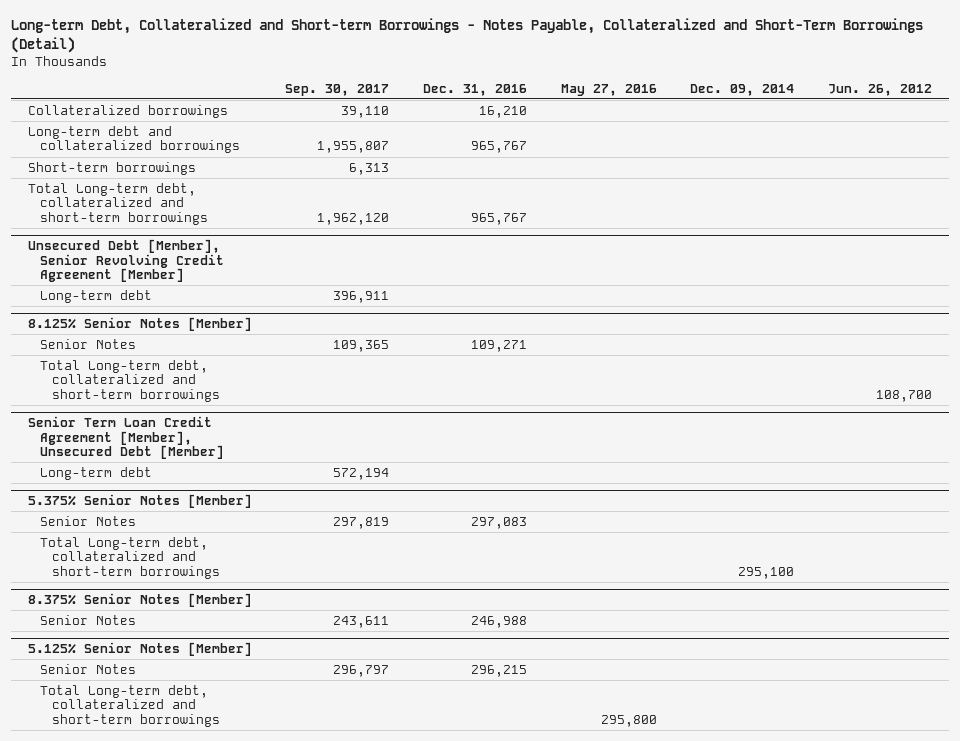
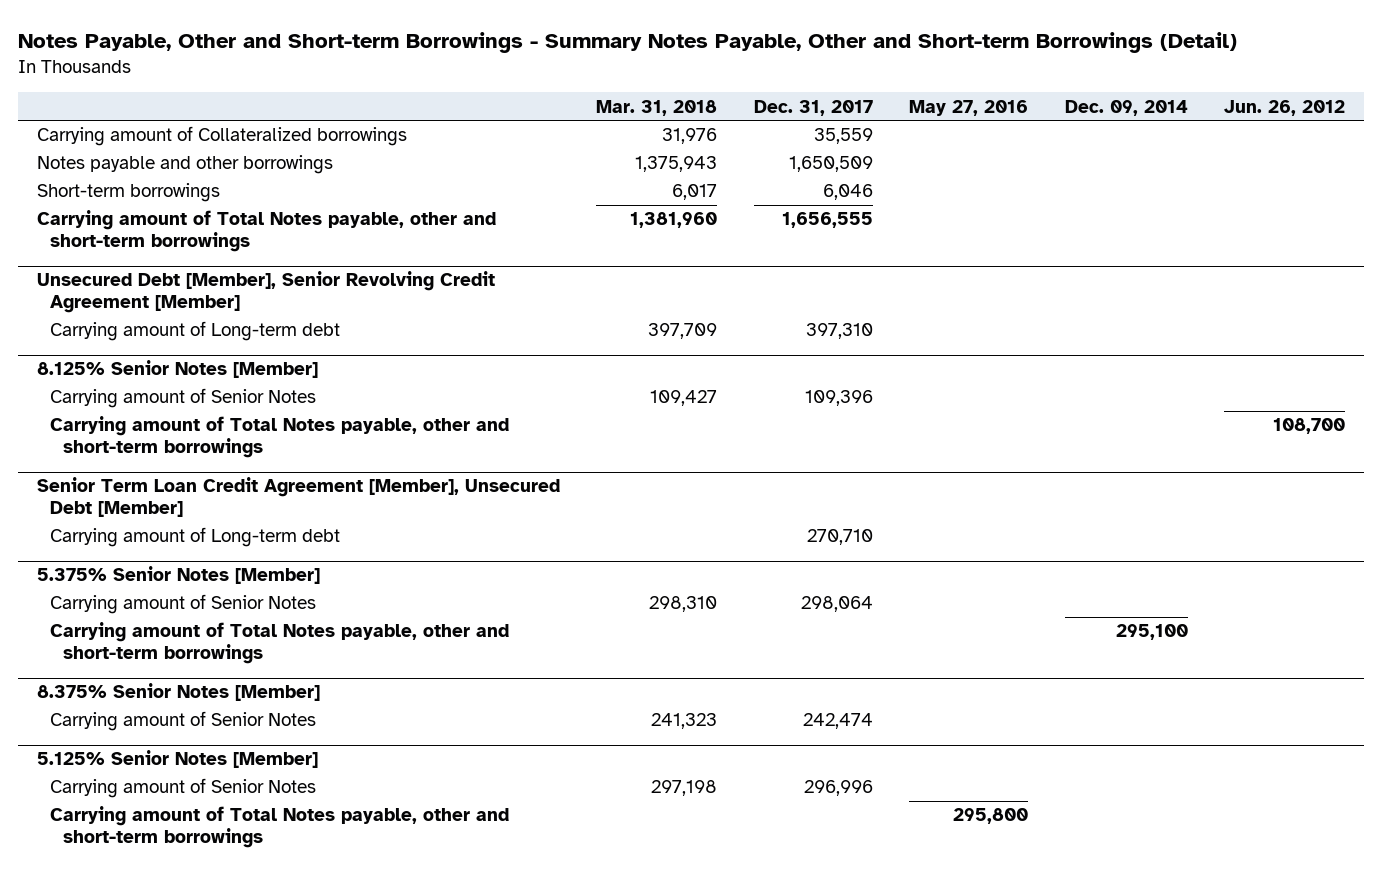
[10,17,923,53] Long-term Debt, Collateralized and Short-term Borrowings - Notes Payable, Collateralized and Short-Term Borrowings (Detail) -> [18,31,1238,53] Notes Payable, Other and Short-term Borrowings - Summary Notes Payable, Other and Short-term Borrowings (Detail)
[285,83,390,96] Sep. 30, 2017 -> none
[423,83,528,96] Dec. 31, 2016 -> none
none -> [596,99,718,116] Mar. 31, 2018
none -> [753,99,873,116] Dec. 31, 2017
[27,104,228,118] Collateralized borrowings -> [36,126,407,147] Carrying amount of Collateralized borrowings
[27,125,240,154] Long-term debt and collateralized borrowings -> [36,155,333,175] Notes payable and other borrowings
[27,182,208,225] Total Long-term debt, collateralized and short-term borrowings -> [36,210,496,253] Carrying amount of Total Notes payable, other and short-term borrowings
[39,289,152,303] Long-term debt -> [49,321,340,342] Carrying amount of Long-term debt
[39,338,136,349] Senior Notes -> [49,388,316,409] Carrying amount of Senior Notes
[39,359,221,402] Total Long-term debt, collateralized and short-term borrowings -> [49,416,509,459] Carrying amount of Total Notes payable, other and short-term borrowings
[39,466,152,480] Long-term debt -> [49,527,340,548] Carrying amount of Long-term debt
[39,515,136,526] Senior Notes -> [49,594,316,615] Carrying amount of Senior Notes
[39,536,221,579] Total Long-term debt, collateralized and short-term borrowings -> [49,622,509,665] Carrying amount of Total Notes payable, other and short-term borrowings
[39,614,136,625] Senior Notes -> [49,711,316,732] Carrying amount of Senior Notes
[39,663,136,674] Senior Notes -> [49,778,316,799] Carrying amount of Senior Notes
[39,684,221,727] Total Long-term debt, collateralized and short-term borrowings -> [49,806,509,849] Carrying amount of Total Notes payable, other and short-term borrowings

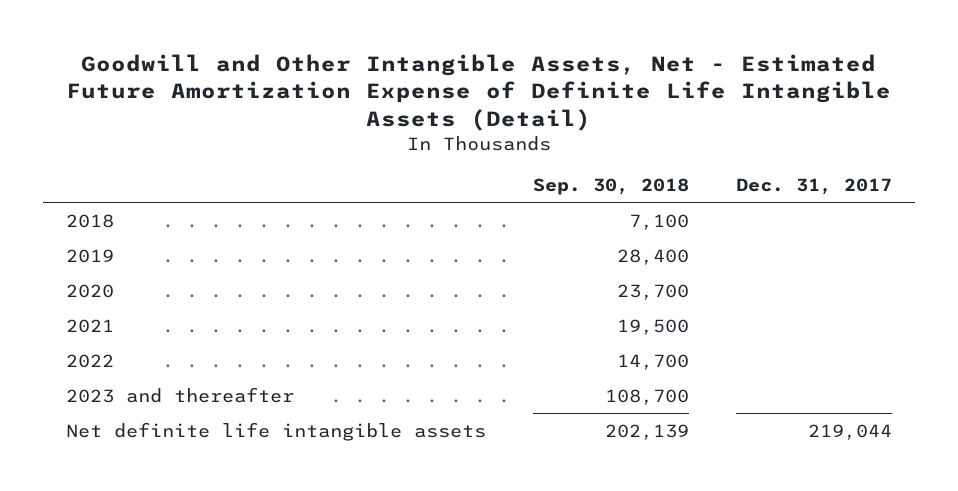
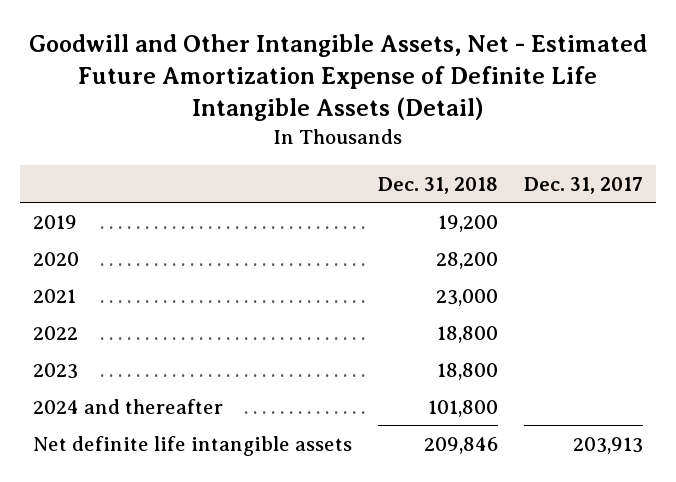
[533,177,690,195] Sep. 30, 2018 -> none
none -> [377,176,498,194] Dec. 31, 2018
[66,213,115,228] 2018 -> none
none -> [32,362,78,379] 2023
[66,386,295,403] 2023 and thereafter -> [32,398,223,414] 2024 and thereafter
[808,423,893,440] 219,044 -> [573,436,644,454] 203,913

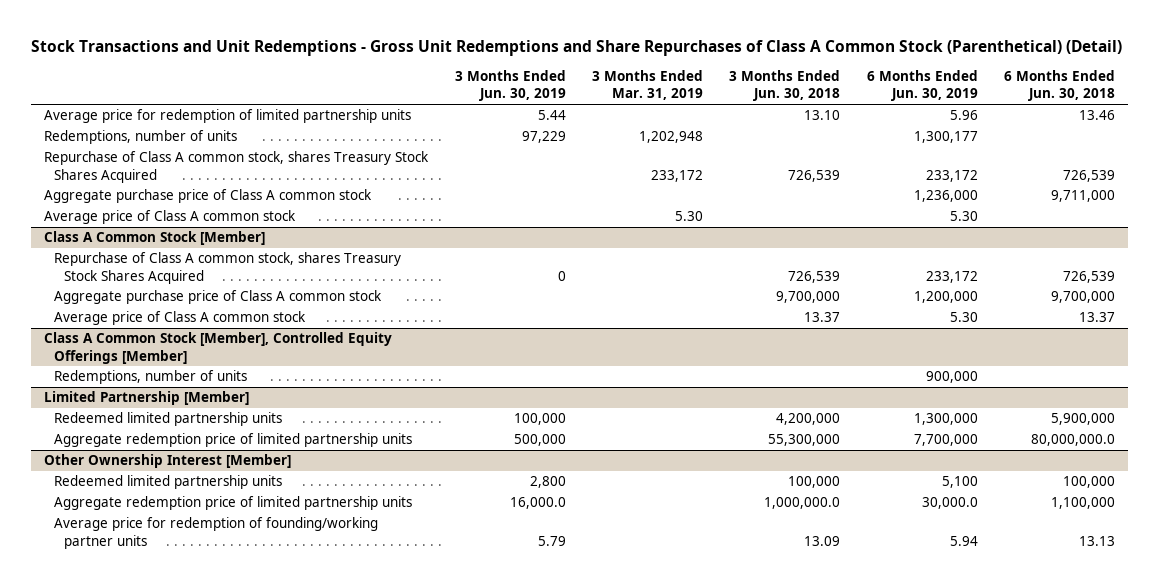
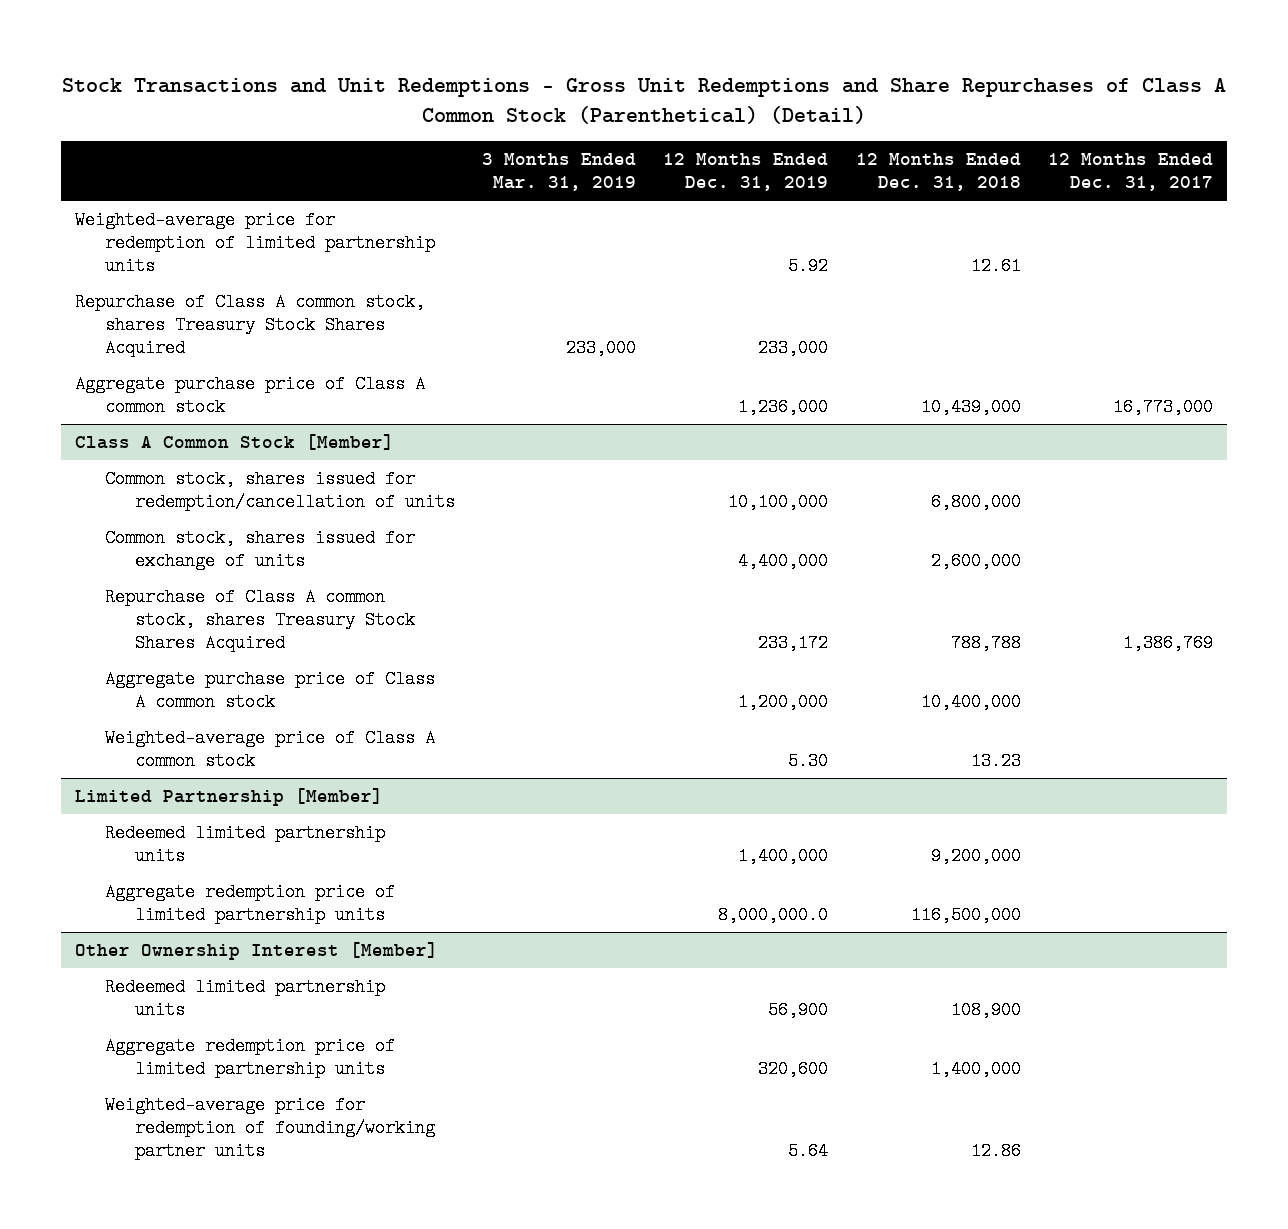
[454,70,566,102] 3 Months Ended Jun. 30, 2019 -> none
[729,70,841,102] 3 Months Ended Jun. 30, 2018 -> none
[866,70,978,102] 6 Months Ended Jun. 30, 2019 -> none
[1004,70,1116,102] 6 Months Ended Jun. 30, 2018 -> none
none -> [663,152,829,192] 12 Months Ended Dec. 31, 2019
none -> [855,152,1021,192] 12 Months Ended Dec. 31, 2018
none -> [1047,152,1213,192] 12 Months Ended Dec. 31, 2017
[44,130,238,145] Redemptions, number of units -> none
[44,109,412,124] Average price for redemption of limited partnership units -> [75,210,435,276] Weighted-average price for redemption of limited partnership units
[651,169,704,182] 233,172 -> [566,339,637,358] 233,000
[44,210,297,225] Average price of Class A common stock -> none
none -> [104,469,455,512] Common stock, shares issued for redemption/cancellation of units
none -> [104,528,415,571] Common stock, shares issued for exchange of units
[44,332,393,364] Class A Common Stock [Member], Controlled Equity Offerings [Member] -> none
[54,370,248,385] Redemptions, number of units -> none
[54,311,307,326] Average price of Class A common stock -> [104,728,435,771] Weighted-average price of Class A common stock
[54,517,379,549] Average price for redemption of founding/working partner units -> [104,1095,435,1161] Weighted-average price for redemption of founding/working partner units

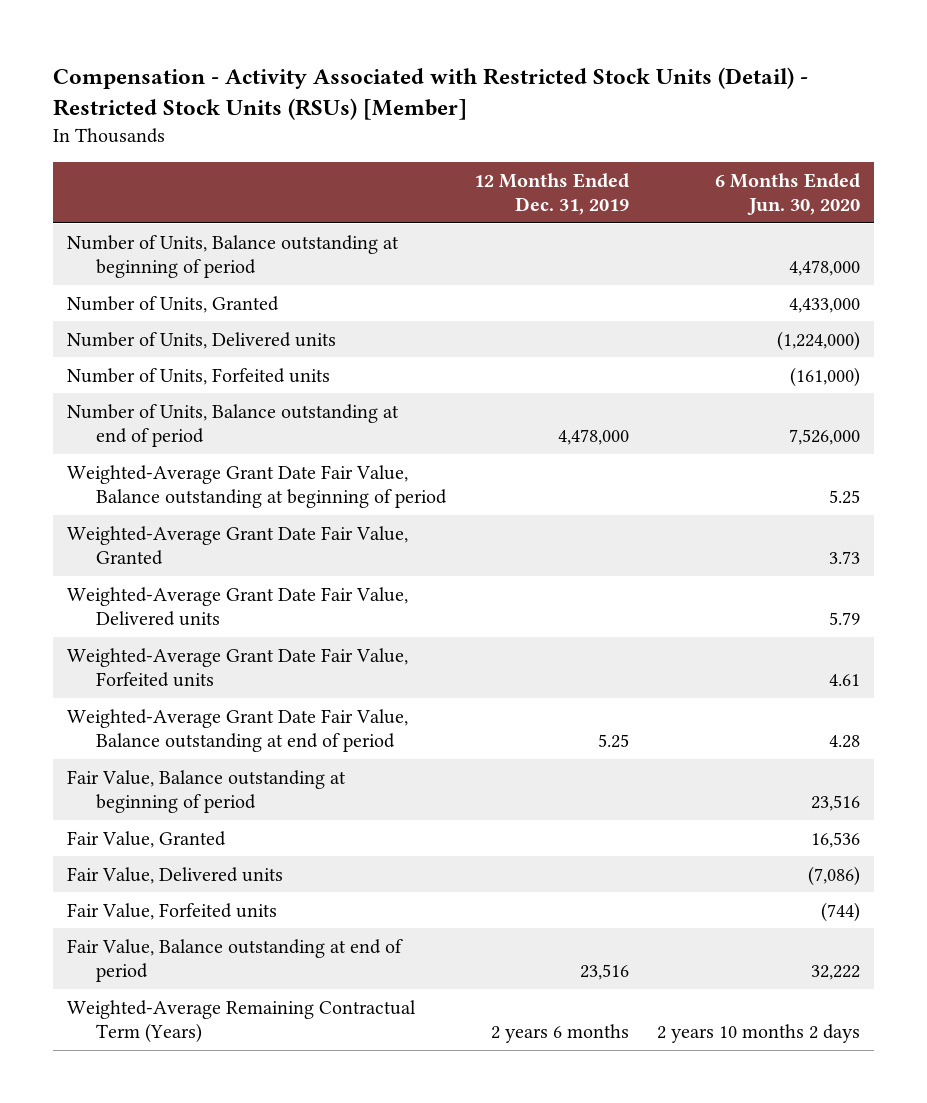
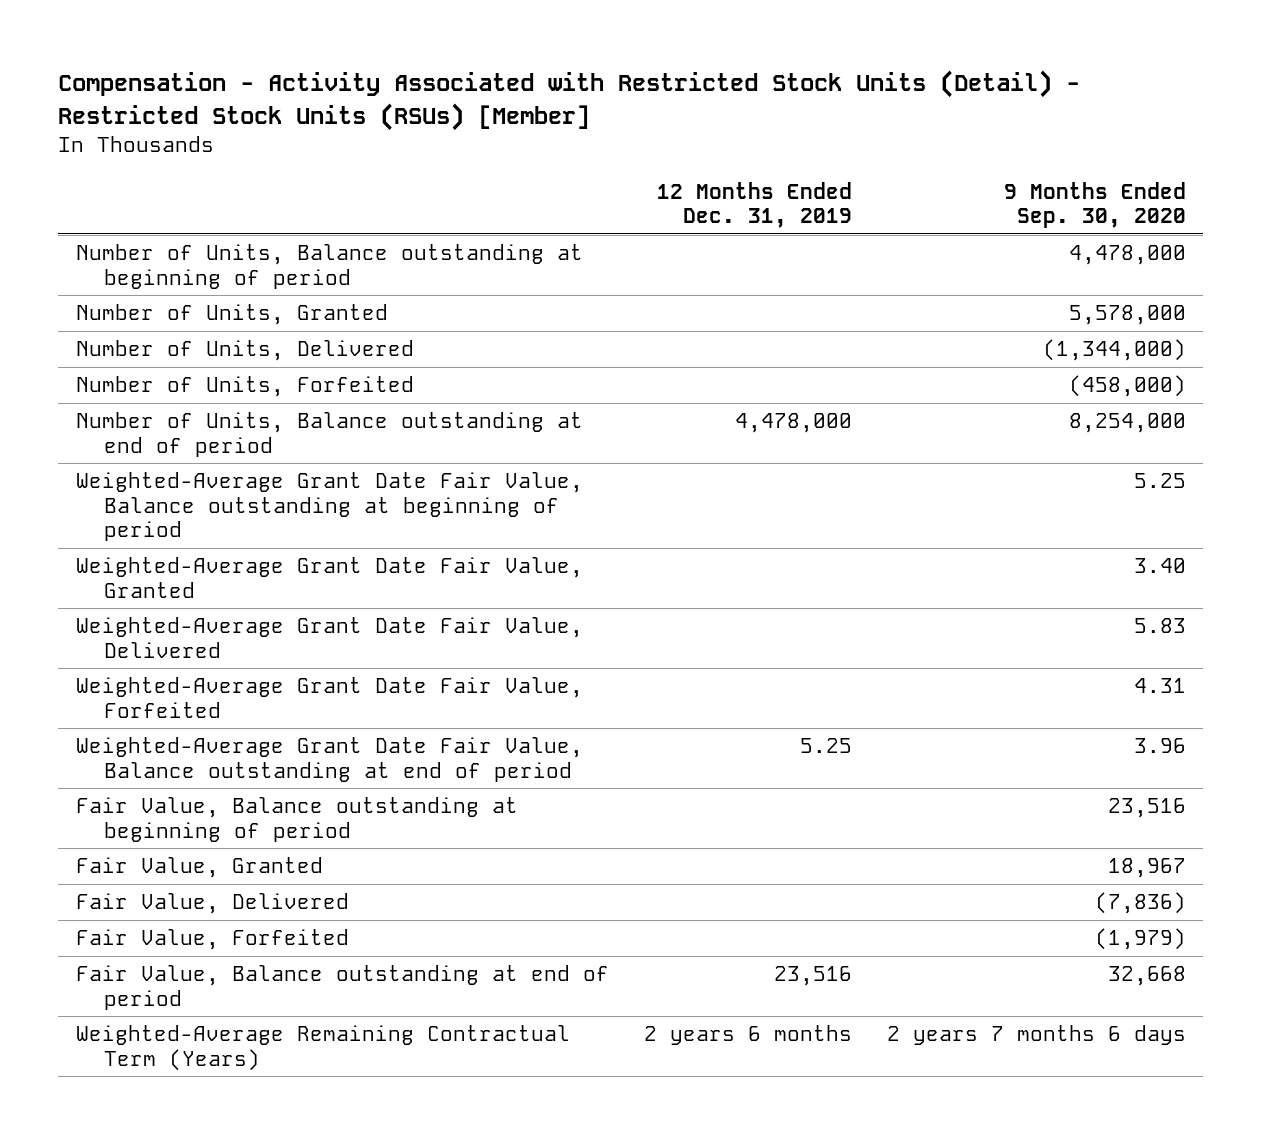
[714,172,860,216] 6 Months Ended Jun. 30, 2020 -> none
none -> [1003,181,1186,228] 9 Months Ended Sep. 30, 2020
[67,331,337,349] Number of Units, Delivered units -> [75,340,414,362] Number of Units, Delivered
[67,367,331,385] Number of Units, Forfeited units -> [75,376,414,398] Number of Units, Forfeited
[67,586,409,627] Weighted-Average Grant Date Fair Value, Delivered units -> [75,617,583,658] Weighted-Average Grant Date Fair Value, Delivered
[67,647,409,688] Weighted-Average Grant Date Fair Value, Forfeited units -> [75,677,583,718] Weighted-Average Grant Date Fair Value, Forfeited
[67,866,284,884] Fair Value, Delivered units -> [75,893,349,915] Fair Value, Delivered
[67,902,278,920] Fair Value, Forfeited units -> [75,929,349,951] Fair Value, Forfeited

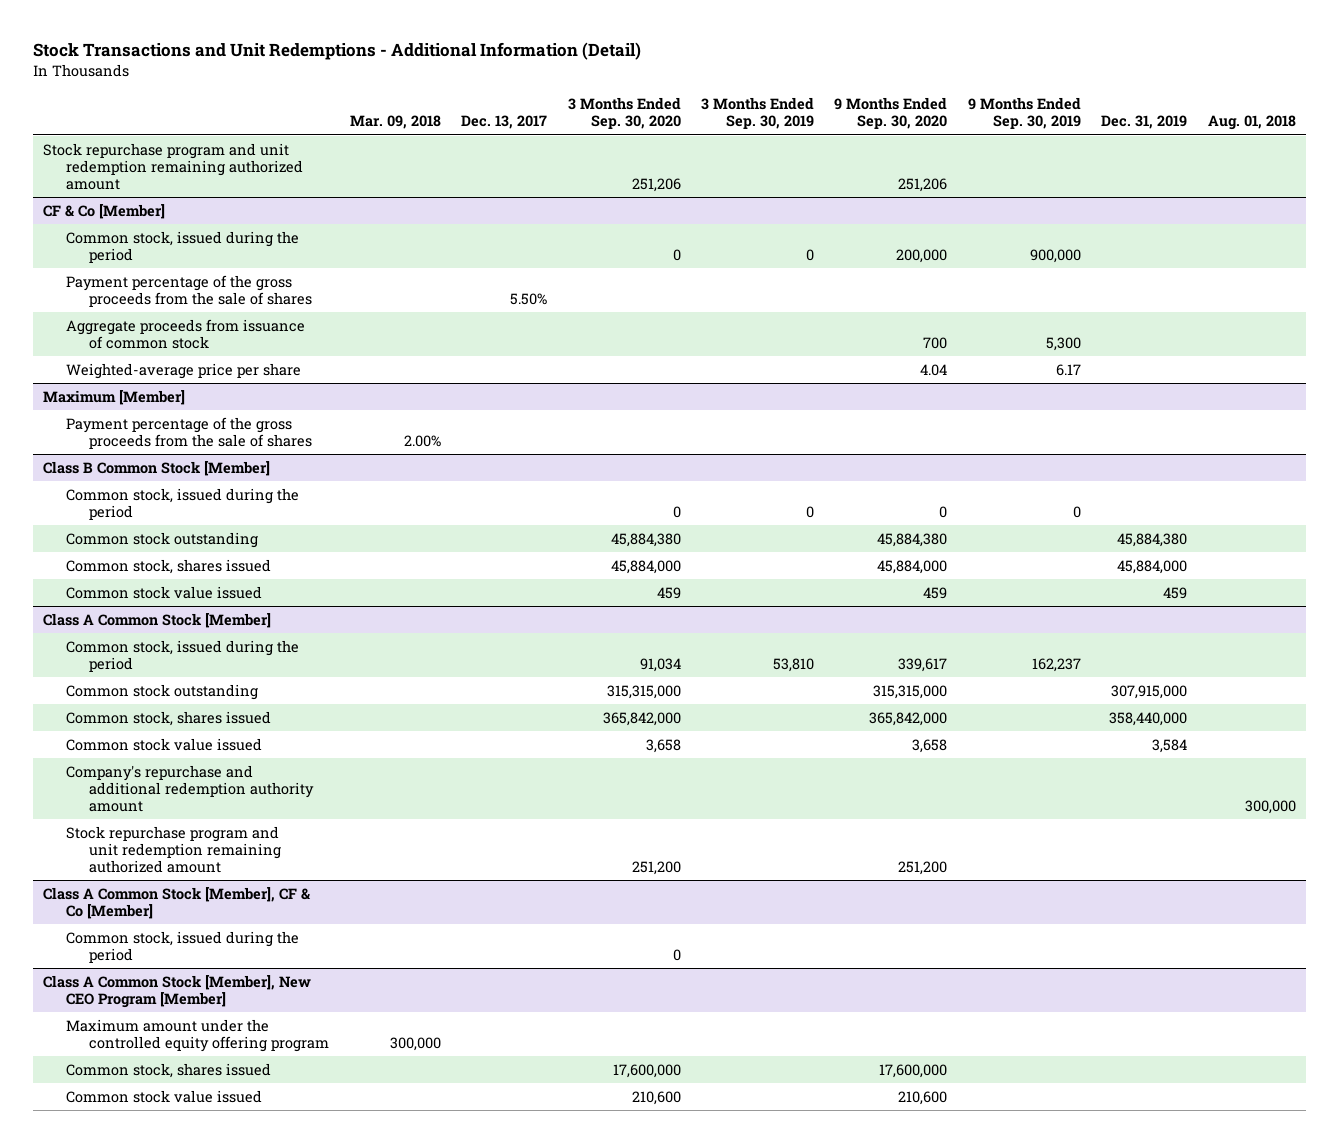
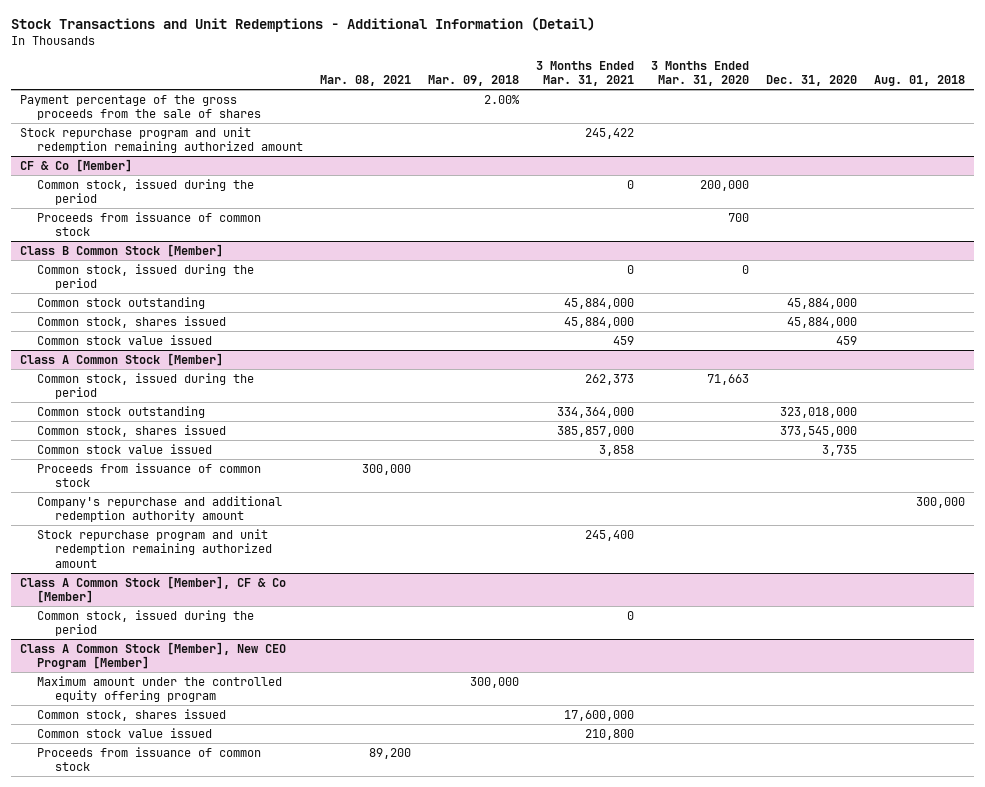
[461,115,548,130] Dec. 13, 2017 -> none
[567,97,681,130] 3 Months Ended Sep. 30, 2020 -> none
[701,97,815,130] 3 Months Ended Sep. 30, 2019 -> none
[834,97,948,130] 9 Months Ended Sep. 30, 2020 -> none
[967,97,1081,130] 9 Months Ended Sep. 30, 2019 -> none
[1101,115,1188,130] Dec. 31, 2019 -> none
none -> [320,75,412,87] Mar. 08, 2021
none -> [536,60,635,87] 3 Months Ended Mar. 31, 2021
none -> [651,60,750,87] 3 Months Ended Mar. 31, 2020
none -> [766,75,858,87] Dec. 31, 2020
none -> [19,94,262,121] Payment percentage of the gross proceeds from the sale of shares
[66,274,313,308] Payment percentage of the gross proceeds from the sale of shares -> none
[66,362,302,379] Weighted-average price per share -> none
[43,389,186,405] Maximum [Member] -> none
[66,416,313,450] Payment percentage of the gross proceeds from the sale of shares -> none
[66,318,306,350] Aggregate proceeds from issuance of common stock -> [37,211,262,237] Proceeds from issuance of common stock
none -> [37,462,262,488] Proceeds from issuance of common stock
none -> [37,746,262,772] Proceeds from issuance of common stock

